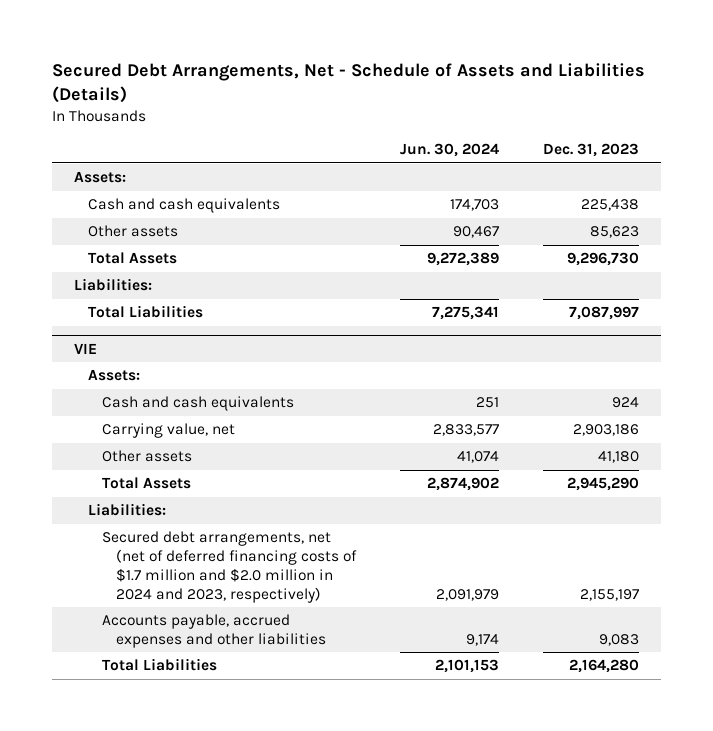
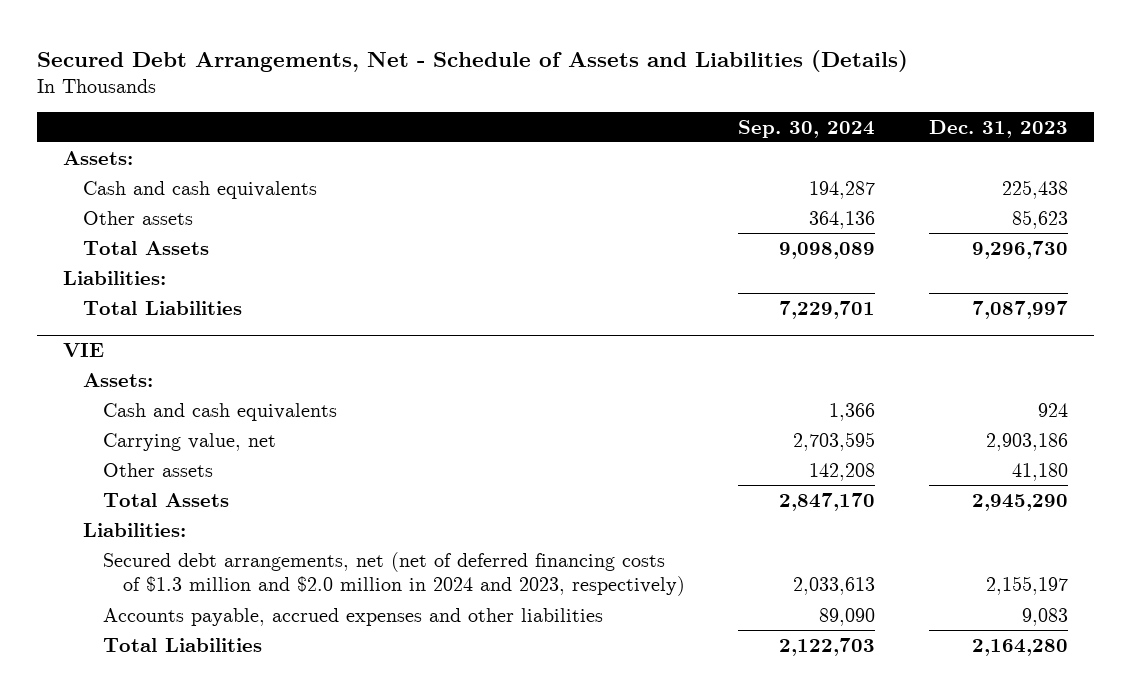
[399,143,499,158] Jun. 30, 2024 -> none
none -> [738,119,876,138] Sep. 30, 2024
[101,531,358,603] Secured debt arrangements, net (net of deferred financing costs of $1.7 million and $2.0 million in 2024 and 2023, respectively) -> [102,551,685,597] Secured debt arrangements, net (net of deferred financing costs of $1.3 million and $2.0 million in 2024 and 2023, respectively)

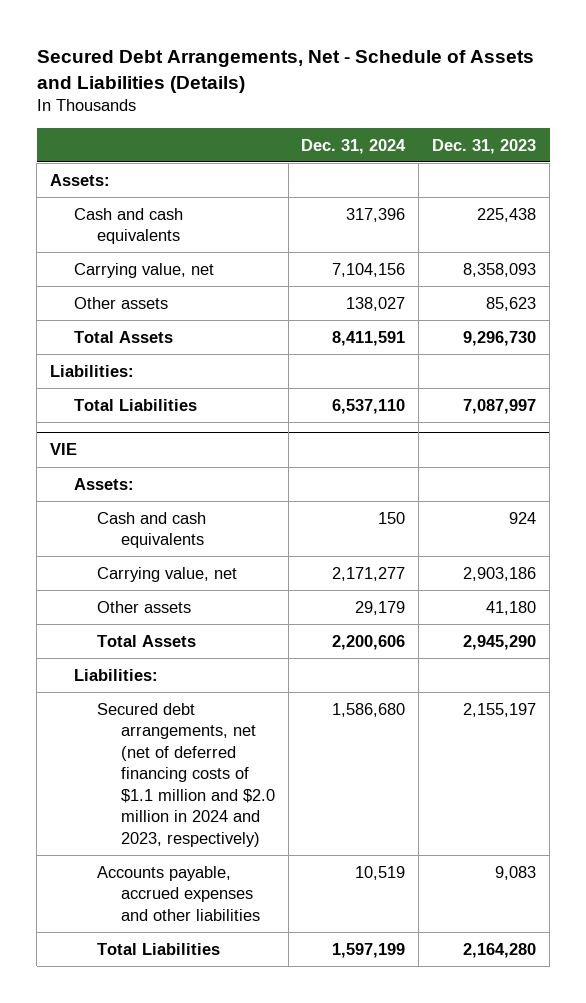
[738,119,876,138] Sep. 30, 2024 -> none
none -> [301,138,407,154] Dec. 31, 2024
none -> [73,262,214,278] Carrying value, net
[102,551,685,597] Secured debt arrangements, net (net of deferred financing costs of $1.3 million and $2.0 million in 2024 and 2023, respectively) -> [97,702,275,847] Secured debt arrangements, net (net of deferred financing costs of $1.1 million and $2.0 million in 2024 and 2023, respectively)

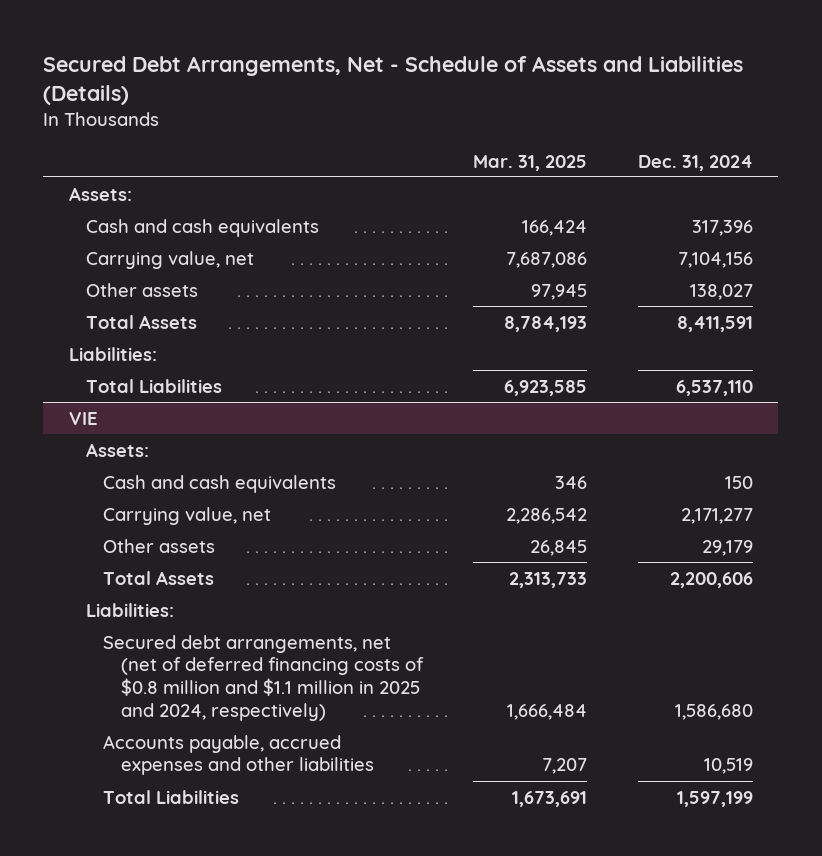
[432,138,537,154] Dec. 31, 2023 -> none
none -> [473,154,588,171] Mar. 31, 2025
[97,702,275,847] Secured debt arrangements, net (net of deferred financing costs of $1.1 million and $2.0 million in 2024 and 2023, respectively) -> [103,634,424,721] Secured debt arrangements, net (net of deferred financing costs of $0.8 million and $1.1 million in 2025 and 2024, respectively)

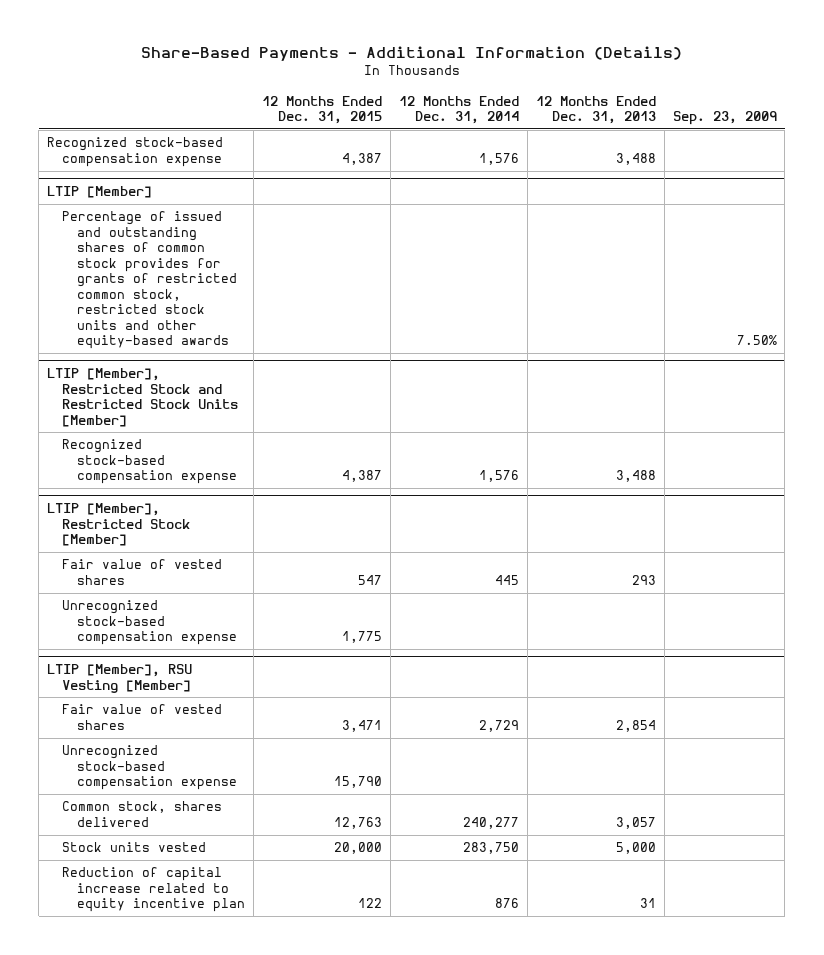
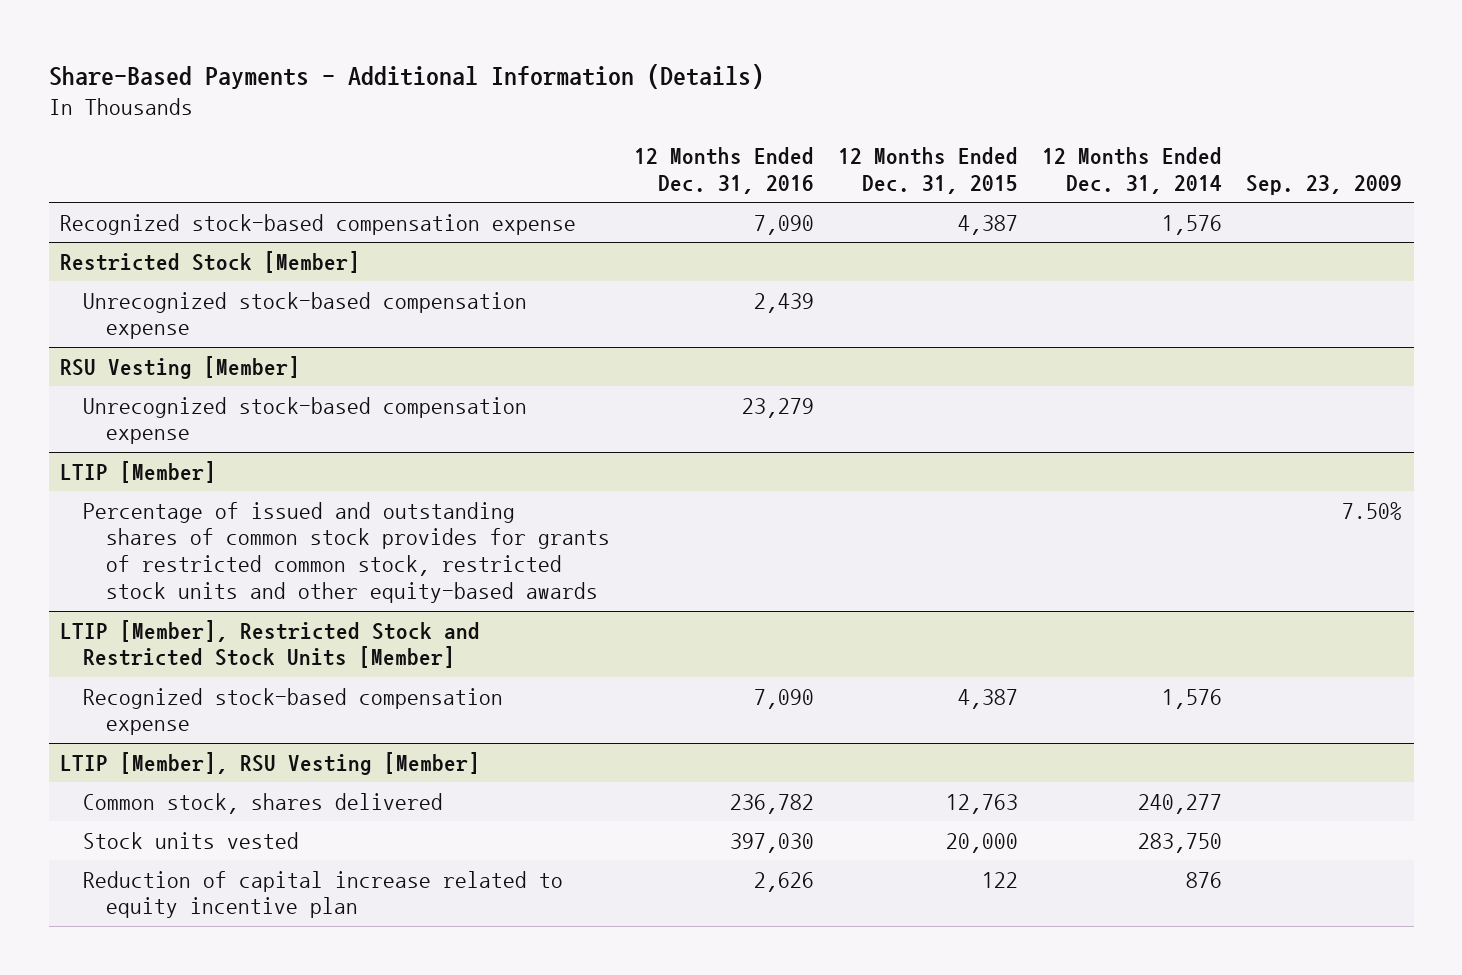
[535,95,656,124] 12 Months Ended Dec. 31, 2013 -> none
none -> [634,147,815,195] 12 Months Ended Dec. 31, 2016
none -> [60,250,361,273] Restricted Stock [Member]
none -> [83,291,528,340] Unrecognized stock-based compensation expense
none -> [60,355,301,379] RSU Vesting [Member]
none -> [83,396,528,445] Unrecognized stock-based compensation expense
[47,503,191,547] LTIP [Member], Restricted Stock [Member] -> none
[62,559,223,585] Fair value of vested shares -> none
[62,600,238,646] Unrecognized stock-based compensation expense -> none
[62,704,223,730] Fair value of vested shares -> none
[62,745,238,791] Unrecognized stock-based compensation expense -> none

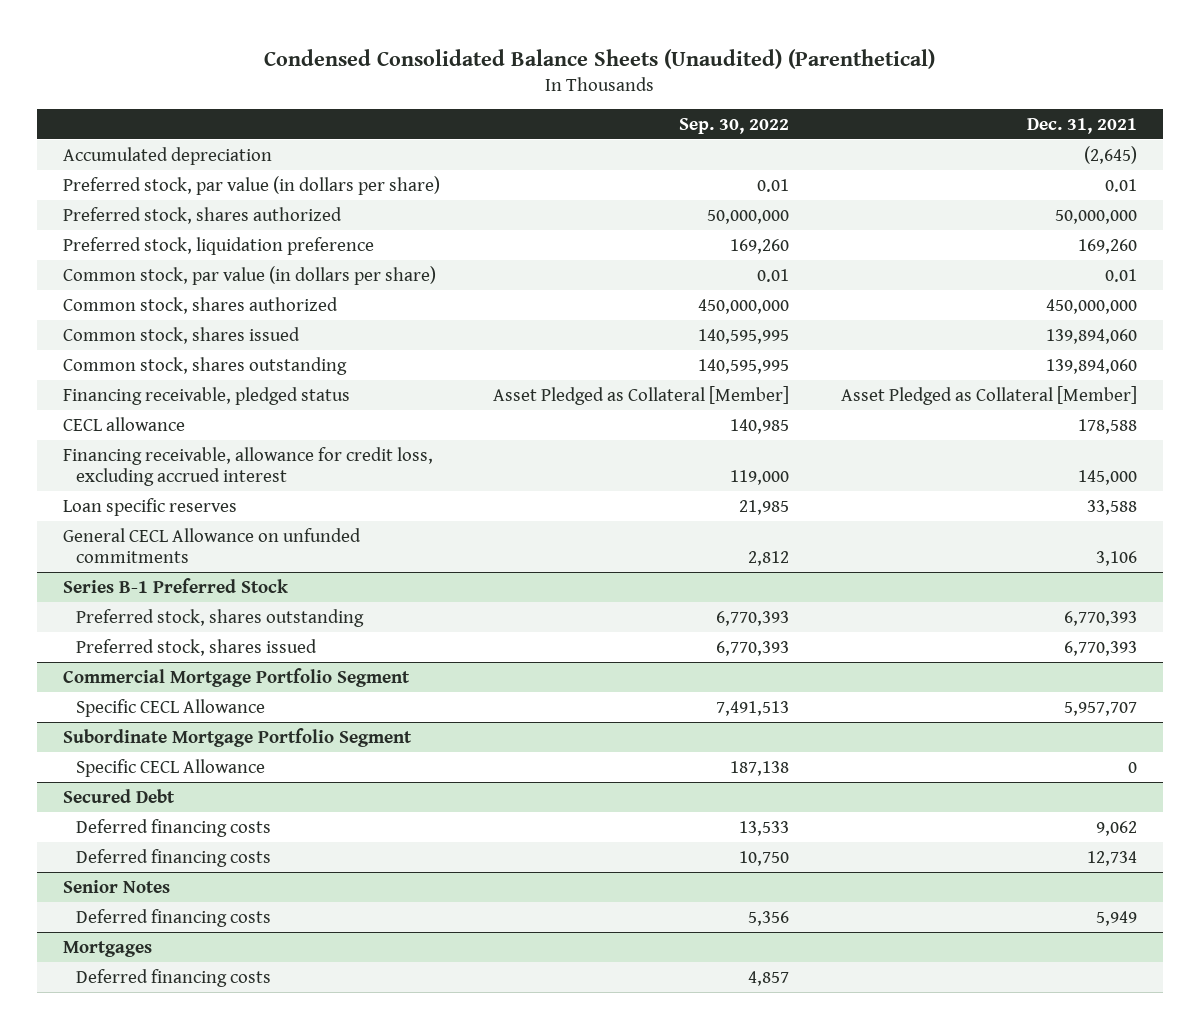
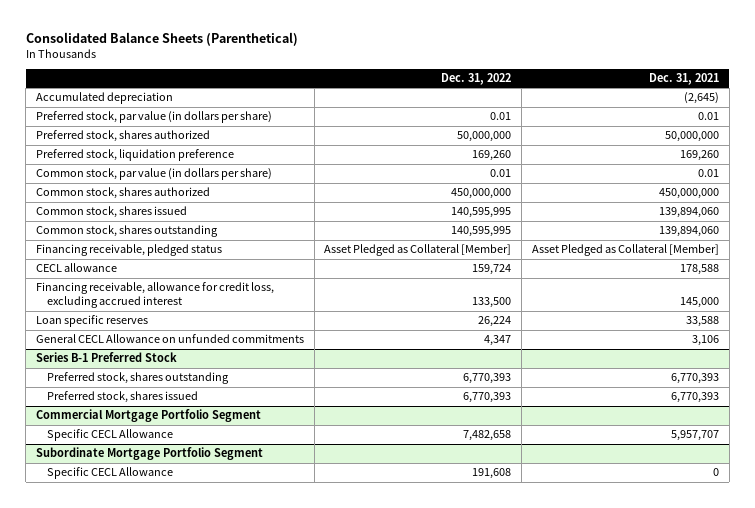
[264,48,936,69] Condensed Consolidated Balance Sheets (Unaudited) (Parenthetical) -> [25,31,298,46] Consolidated Balance Sheets (Parenthetical)
[678,117,789,134] Sep. 30, 2022 -> none
none -> [441,73,512,86] Dec. 31, 2022
[62,788,175,803] Secured Debt -> none
[76,818,272,837] Deferred financing costs -> none
[76,848,272,867] Deferred financing costs -> none
[62,879,170,893] Senior Notes -> none
[76,908,272,927] Deferred financing costs -> none
[62,940,152,957] Mortgages -> none
[76,968,272,987] Deferred financing costs -> none

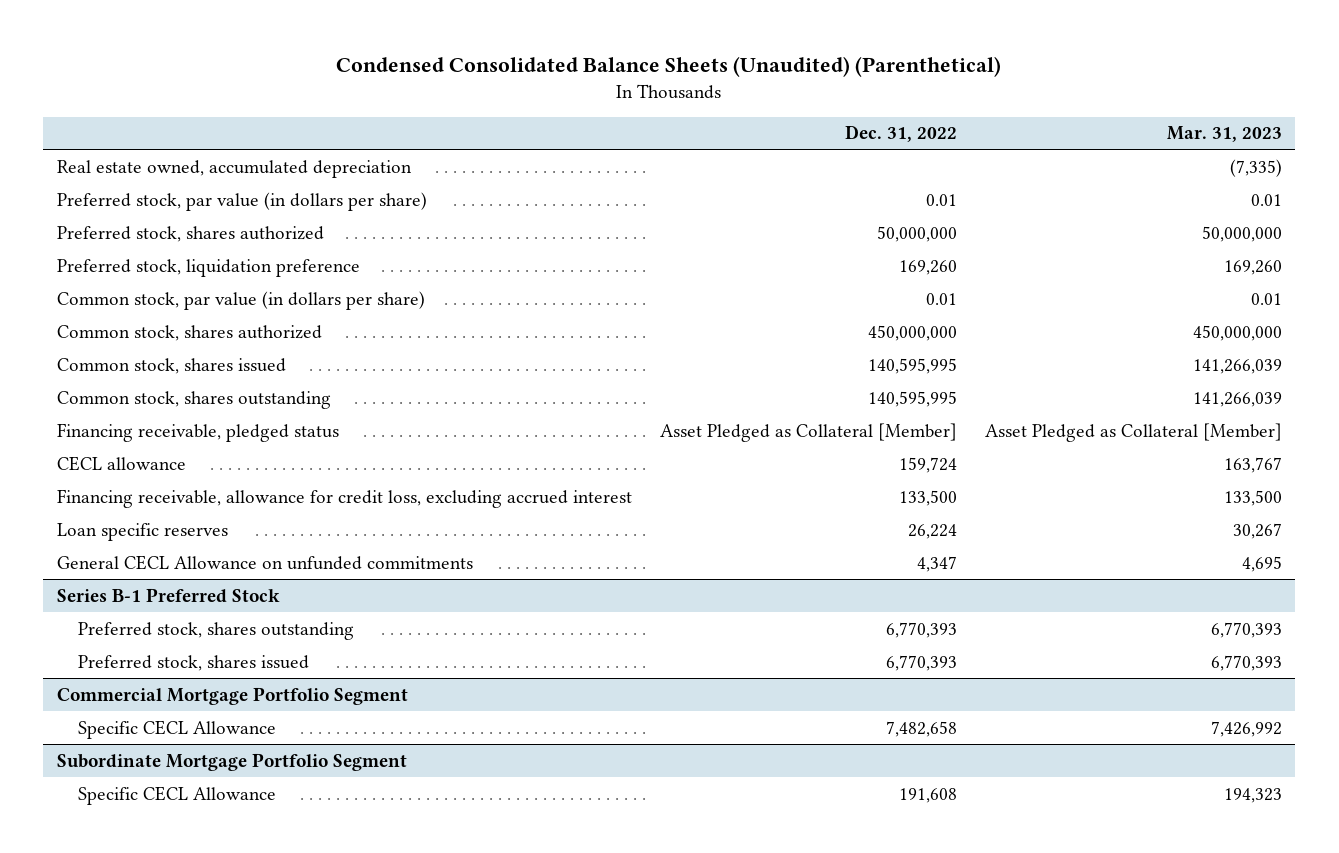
[25,31,298,46] Consolidated Balance Sheets (Parenthetical) -> [336,56,1002,78] Condensed Consolidated Balance Sheets (Unaudited) (Parenthetical)
[648,73,719,86] Dec. 31, 2021 -> none
none -> [1166,126,1282,143] Mar. 31, 2023
[35,92,173,105] Accumulated depreciation -> [56,159,412,178] Real estate owned, accumulated depreciation

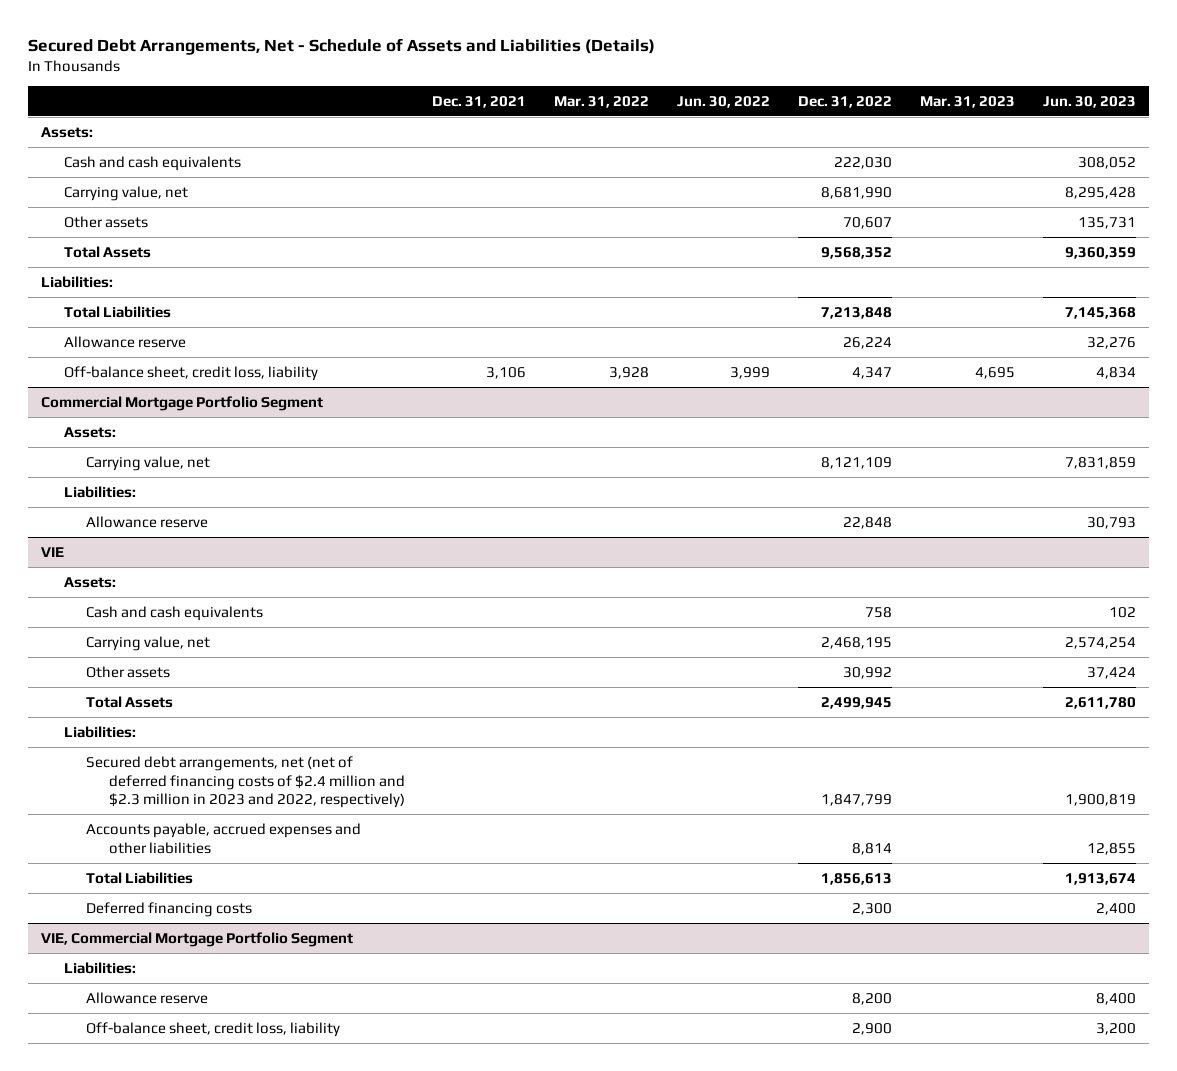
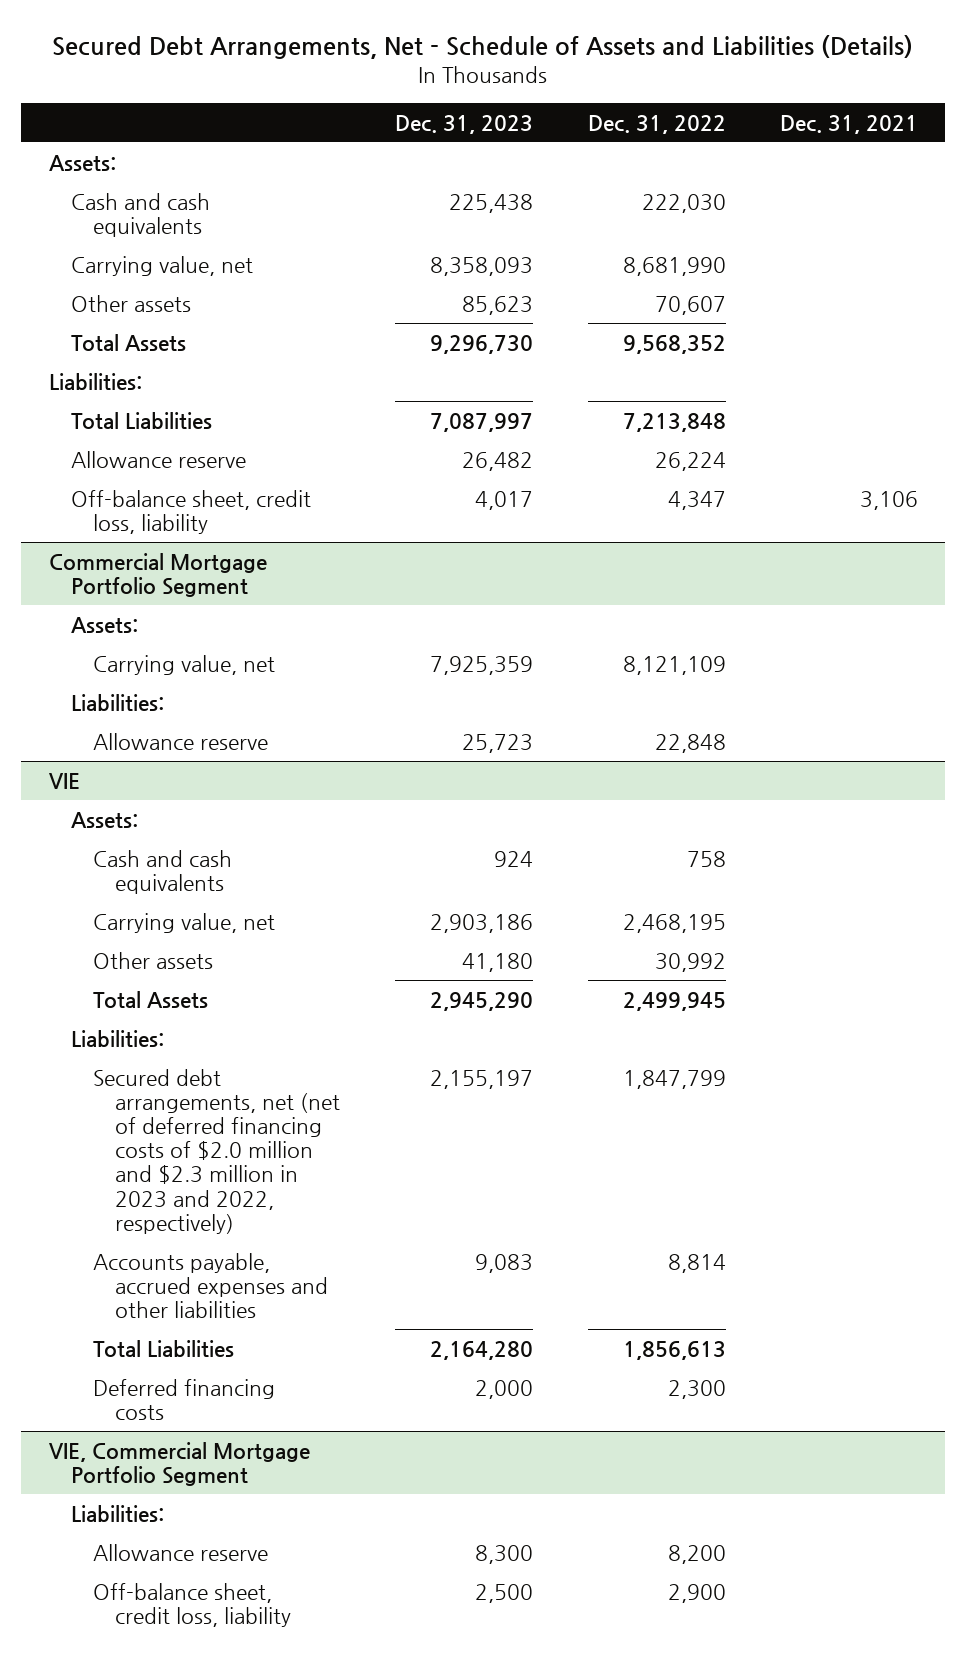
[554,95,650,108] Mar. 31, 2022 -> none
[677,95,771,108] Jun. 30, 2022 -> none
[919,95,1015,108] Mar. 31, 2023 -> none
[1042,95,1136,108] Jun. 30, 2023 -> none
none -> [394,114,533,134] Dec. 31, 2023
[86,755,405,809] Secured debt arrangements, net (net of deferred financing costs of $2.4 million and $2.3 million in 2023 and 2022, respectively) -> [93,1068,341,1234] Secured debt arrangements, net (net of deferred financing costs of $2.0 million and $2.3 million in 2023 and 2022, respectively)

